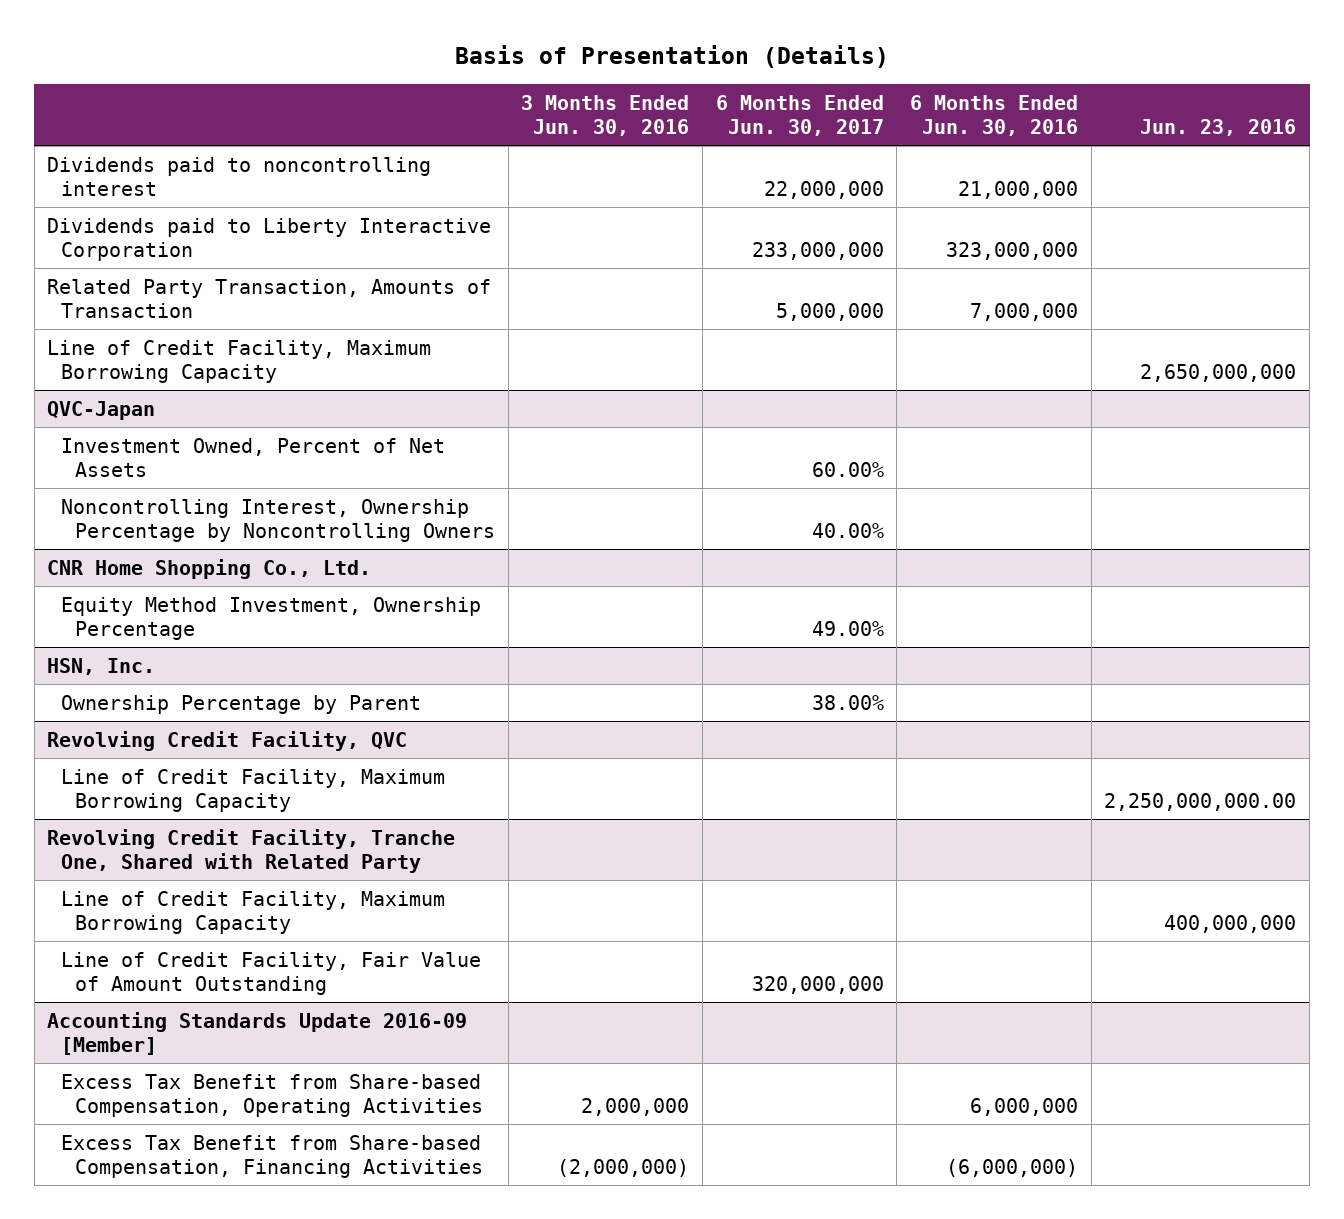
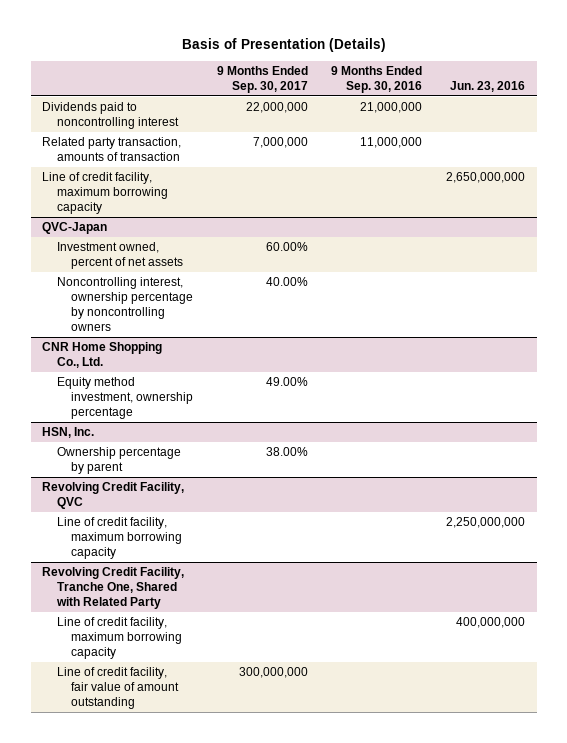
[521,94,690,136] 3 Months Ended Jun. 30, 2016 -> none
[715,94,884,136] 6 Months Ended Jun. 30, 2017 -> none
[910,94,1079,136] 6 Months Ended Jun. 30, 2016 -> none
none -> [216,66,308,94] 9 Months Ended Sep. 30, 2017
none -> [331,66,423,94] 9 Months Ended Sep. 30, 2016
[47,217,492,261] Dividends paid to Liberty Interactive Corporation -> none
[47,278,492,318] Related Party Transaction, Amounts of Transaction -> [42,137,182,162] Related party transaction, amounts of transaction
[47,339,432,383] Line of Credit Facility, Maximum Borrowing Capacity -> [42,172,168,215] Line of credit facility, maximum borrowing capacity
[61,437,446,477] Investment Owned, Percent of Net Assets -> [56,242,184,270] Investment owned, percent of net assets
[61,498,496,542] Noncontrolling Interest, Ownership Percentage by Noncontrolling Owners -> [56,277,194,332] Noncontrolling interest, ownership percentage by noncontrolling owners
[61,596,482,640] Equity Method Investment, Ownership Percentage -> [56,377,194,420] Equity method investment, ownership percentage
[61,694,422,714] Ownership Percentage by Parent -> [56,447,181,475] Ownership percentage by parent
[61,768,446,812] Line of Credit Facility, Maximum Borrowing Capacity -> [56,517,183,560] Line of credit facility, maximum borrowing capacity
[1104,792,1297,811] 2,250,000,000.00 -> [445,517,525,529] 2,250,000,000
[47,1011,468,1055] Accounting Standards Update 2016-09 [Member] -> none
[61,1073,484,1117] Excess Tax Benefit from Share-based Compensation, Operating Activities -> none
[61,1134,484,1178] Excess Tax Benefit from Share-based Compensation, Financing Activities -> none
[61,890,446,934] Line of Credit Facility, Maximum Borrowing Capacity -> [56,617,183,660] Line of credit facility, maximum borrowing capacity
[61,951,482,995] Line of Credit Facility, Fair Value of Amount Outstanding -> [56,667,180,710] Line of credit facility, fair value of amount outstanding

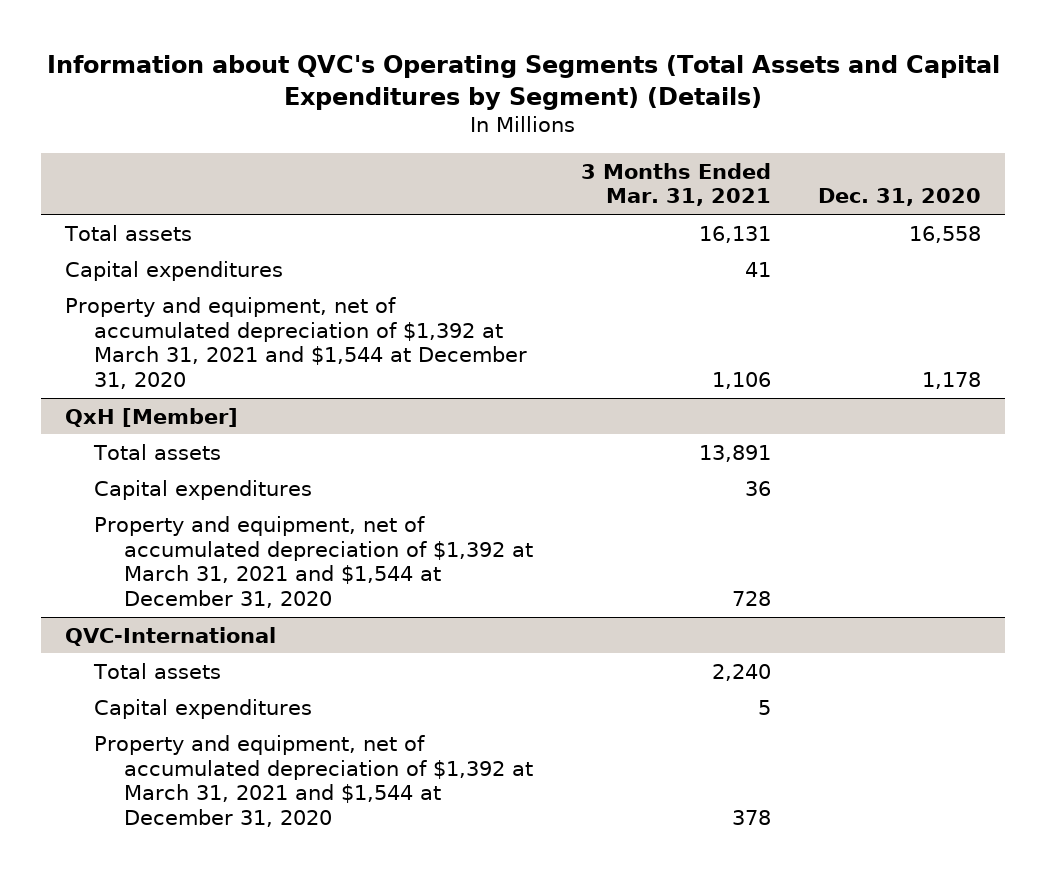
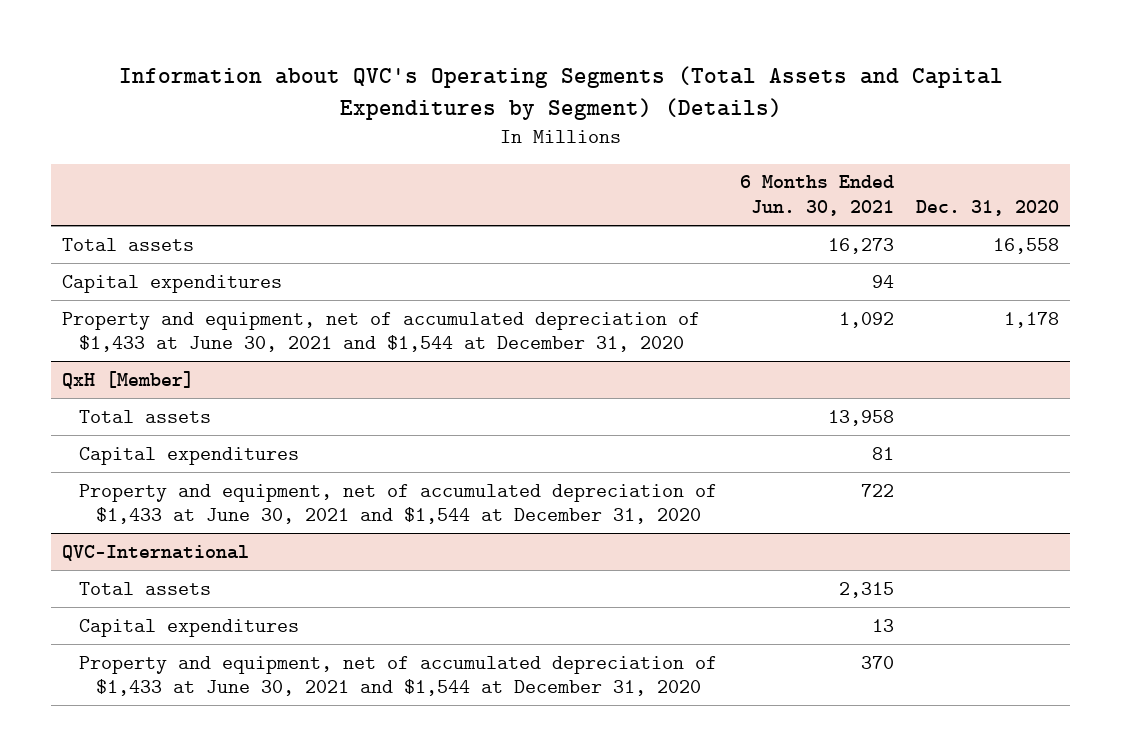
[580,162,771,207] 3 Months Ended Mar. 31, 2021 -> none
none -> [739,175,894,217] 6 Months Ended Jun. 30, 2021
[65,296,528,390] Property and equipment, net of accumulated depreciation of $1,392 at March 31, 2021 and $1,544 at December 31, 2020 -> [62,311,701,353] Property and equipment, net of accumulated depreciation of $1,433 at June 30, 2021 and $1,544 at December 31, 2020
[94,515,533,609] Property and equipment, net of accumulated depreciation of $1,392 at March 31, 2021 and $1,544 at December 31, 2020 -> [79,483,718,525] Property and equipment, net of accumulated depreciation of $1,433 at June 30, 2021 and $1,544 at December 31, 2020
[94,734,533,828] Property and equipment, net of accumulated depreciation of $1,392 at March 31, 2021 and $1,544 at December 31, 2020 -> [79,655,718,697] Property and equipment, net of accumulated depreciation of $1,433 at June 30, 2021 and $1,544 at December 31, 2020

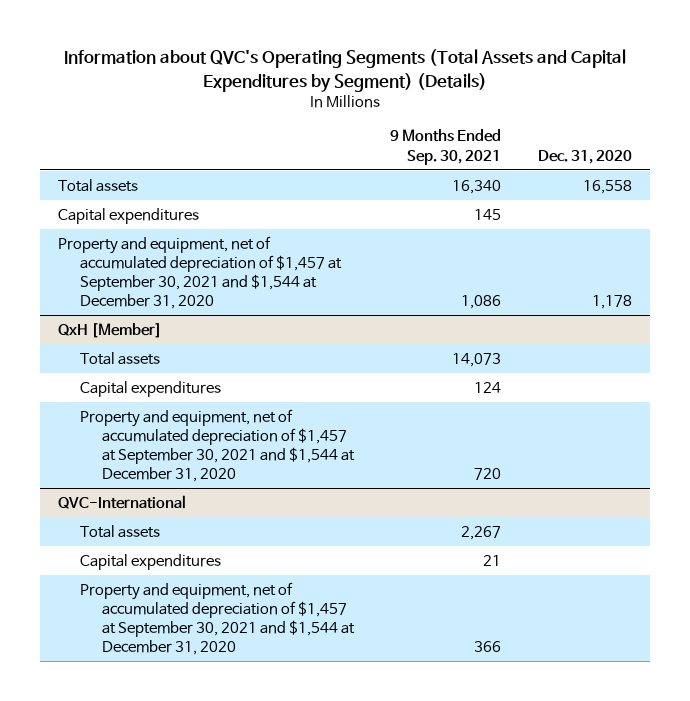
[739,175,894,217] 6 Months Ended Jun. 30, 2021 -> none
none -> [390,129,502,165] 9 Months Ended Sep. 30, 2021
[62,311,701,353] Property and equipment, net of accumulated depreciation of $1,433 at June 30, 2021 and $1,544 at December 31, 2020 -> [58,235,343,310] Property and equipment, net of accumulated depreciation of $1,457 at September 30, 2021 and $1,544 at December 31, 2020
[79,483,718,525] Property and equipment, net of accumulated depreciation of $1,433 at June 30, 2021 and $1,544 at December 31, 2020 -> [80,408,355,483] Property and equipment, net of accumulated depreciation of $1,457 at September 30, 2021 and $1,544 at December 31, 2020
[79,655,718,697] Property and equipment, net of accumulated depreciation of $1,433 at June 30, 2021 and $1,544 at December 31, 2020 -> [80,581,355,656] Property and equipment, net of accumulated depreciation of $1,457 at September 30, 2021 and $1,544 at December 31, 2020

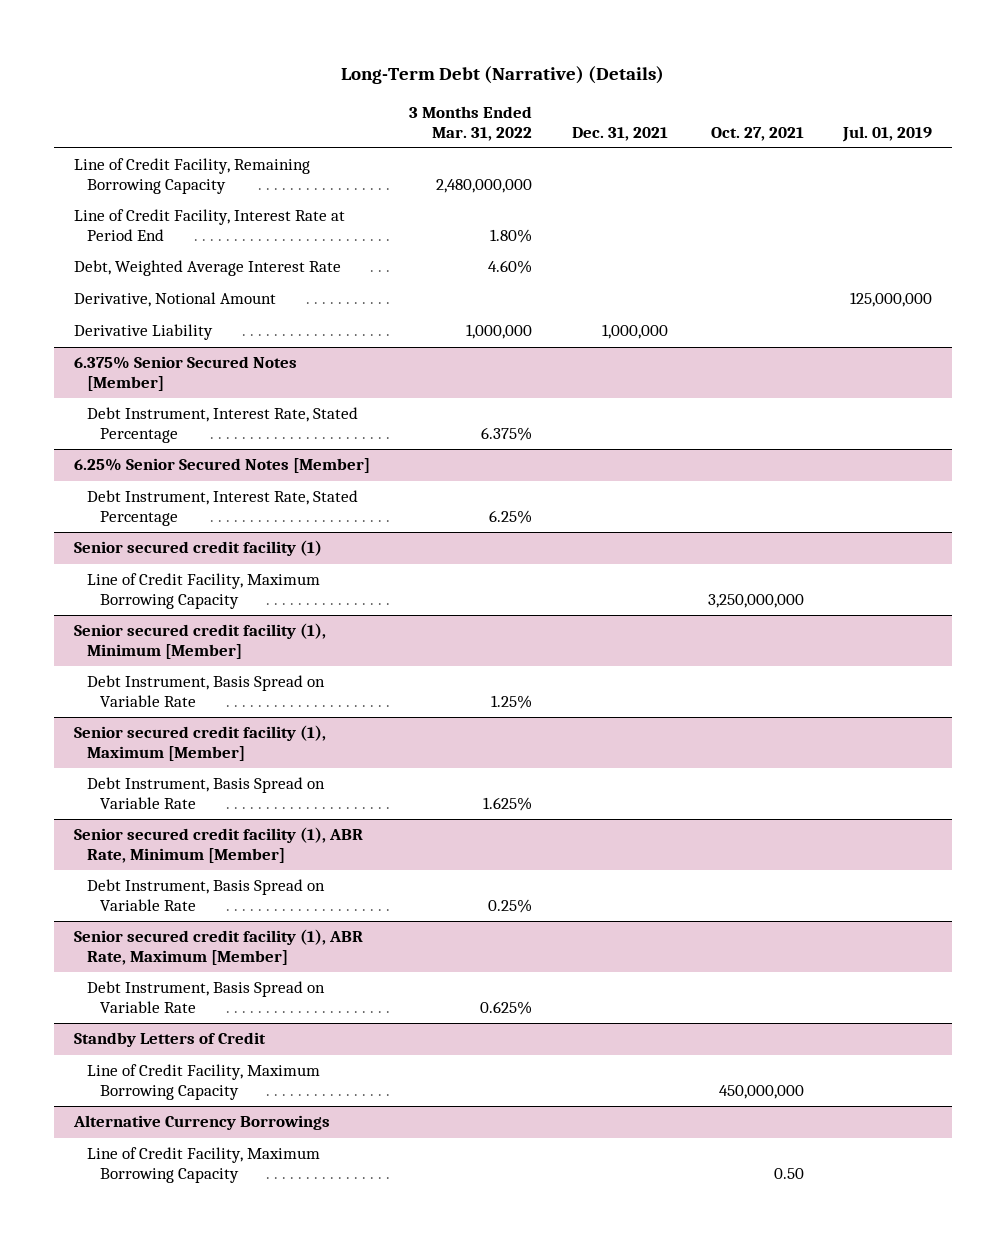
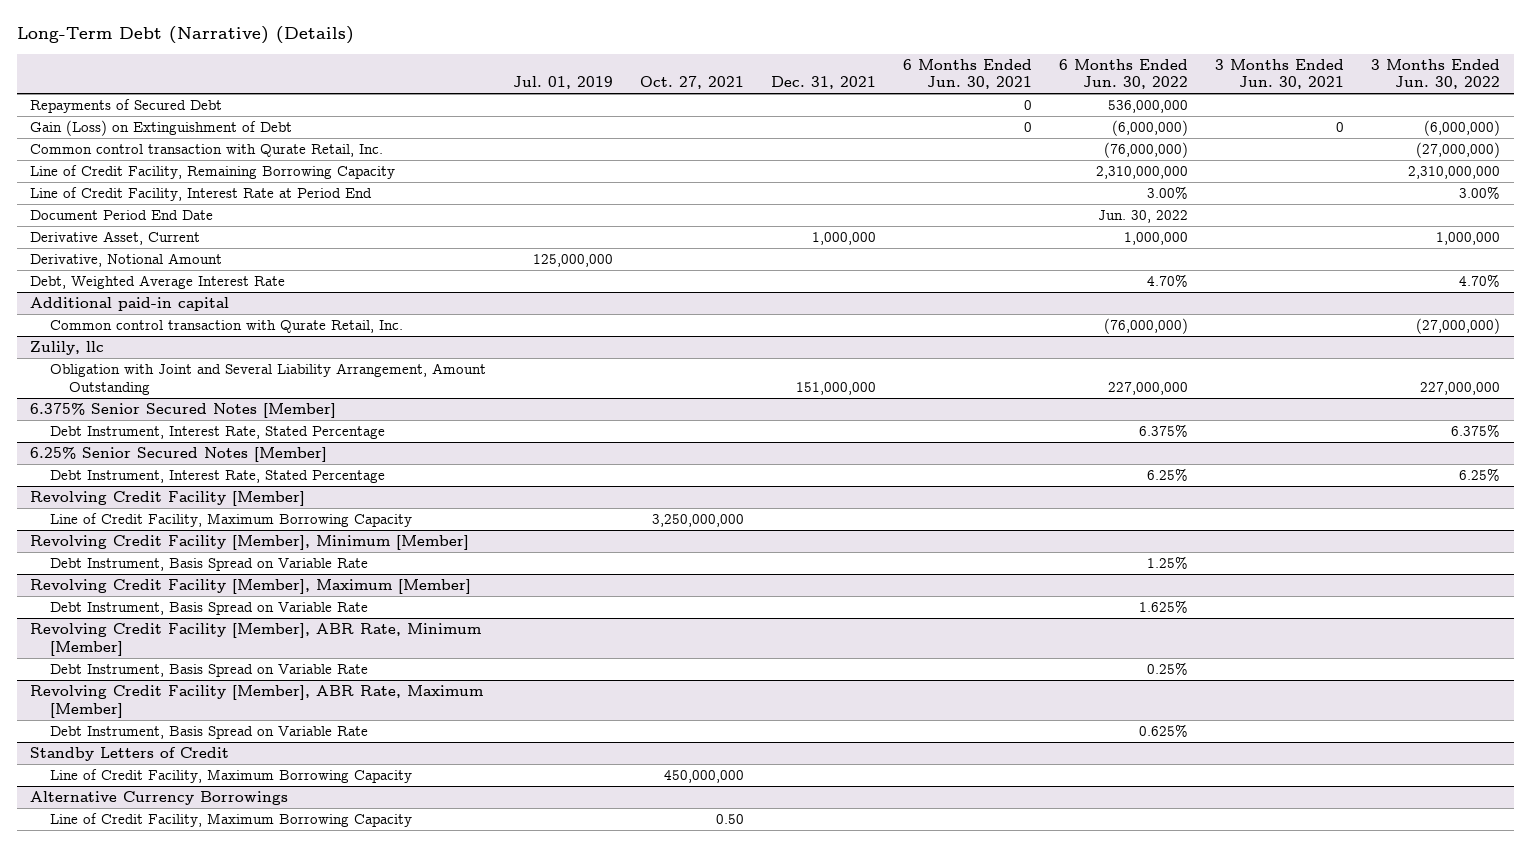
[409,106,533,141] 3 Months Ended Mar. 31, 2022 -> none
none -> [903,58,1033,90] 6 Months Ended Jun. 30, 2021
none -> [1059,58,1189,90] 6 Months Ended Jun. 30, 2022
none -> [1215,58,1345,90] 3 Months Ended Jun. 30, 2021
none -> [1371,58,1501,90] 3 Months Ended Jun. 30, 2022
none -> [30,99,223,114] Repayments of Secured Debt
none -> [30,120,293,137] Gain (Loss) on Extinguishment of Debt
none -> [30,144,384,158] Common control transaction with Qurate Retail, Inc.
none -> [30,210,214,221] Document Period End Date
none -> [30,231,201,246] Derivative Asset, Current
[73,324,213,341] Derivative Liability -> none
[73,260,341,277] Debt, Weighted Average Interest Rate -> [30,275,286,290] Debt, Weighted Average Interest Rate
none -> [30,297,230,312] Additional paid-in capital
none -> [49,320,403,334] Common control transaction with Qurate Retail, Inc.
none -> [30,341,105,356] Zulily, llc
none -> [49,363,486,395] Obligation with Joint and Several Liability Arrangement, Amount Outstanding
[73,540,322,557] Senior secured credit facility (1) -> [30,491,306,507] Revolving Credit Facility [Member]
[73,623,326,659] Senior secured credit facility (1), Minimum [Member] -> none
[87,675,326,707] Debt Instrument, Basis Spread on Variable Rate -> none
[73,725,326,761] Senior secured credit facility (1), Maximum [Member] -> none
[87,777,326,809] Debt Instrument, Basis Spread on Variable Rate -> none
none -> [30,535,470,551] Revolving Credit Facility [Member], Minimum [Member]
none -> [49,558,368,572] Debt Instrument, Basis Spread on Variable Rate
none -> [30,579,472,595] Revolving Credit Facility [Member], Maximum [Member]
none -> [49,602,368,616] Debt Instrument, Basis Spread on Variable Rate
[73,827,363,863] Senior secured credit facility (1), ABR Rate, Minimum [Member] -> [30,623,482,656] Revolving Credit Facility [Member], ABR Rate, Minimum [Member]
[73,929,363,965] Senior secured credit facility (1), ABR Rate, Maximum [Member] -> [30,685,484,718] Revolving Credit Facility [Member], ABR Rate, Maximum [Member]

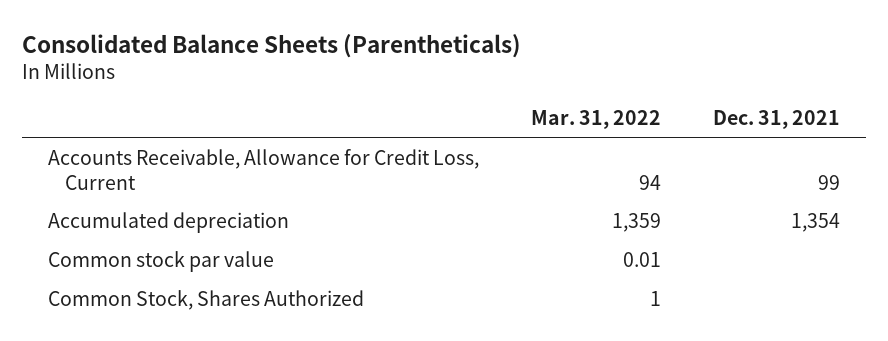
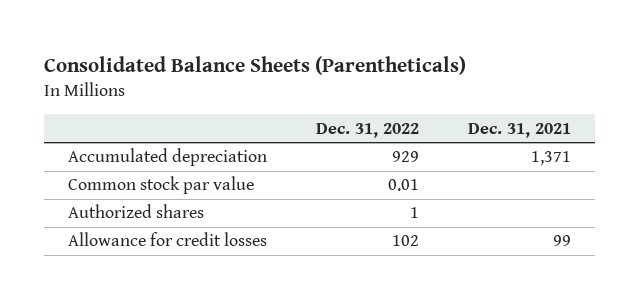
[531,110,662,130] Mar. 31, 2022 -> none
none -> [315,122,419,138] Dec. 31, 2022
[48,149,480,190] Accounts Receivable, Allowance for Credit Loss, Current -> none
[791,213,841,233] 1,354 -> [530,151,571,166] 1,371
[48,290,365,311] Common Stock, Shares Authorized -> [68,204,205,219] Authorized shares
none -> [68,232,268,247] Allowance for credit losses

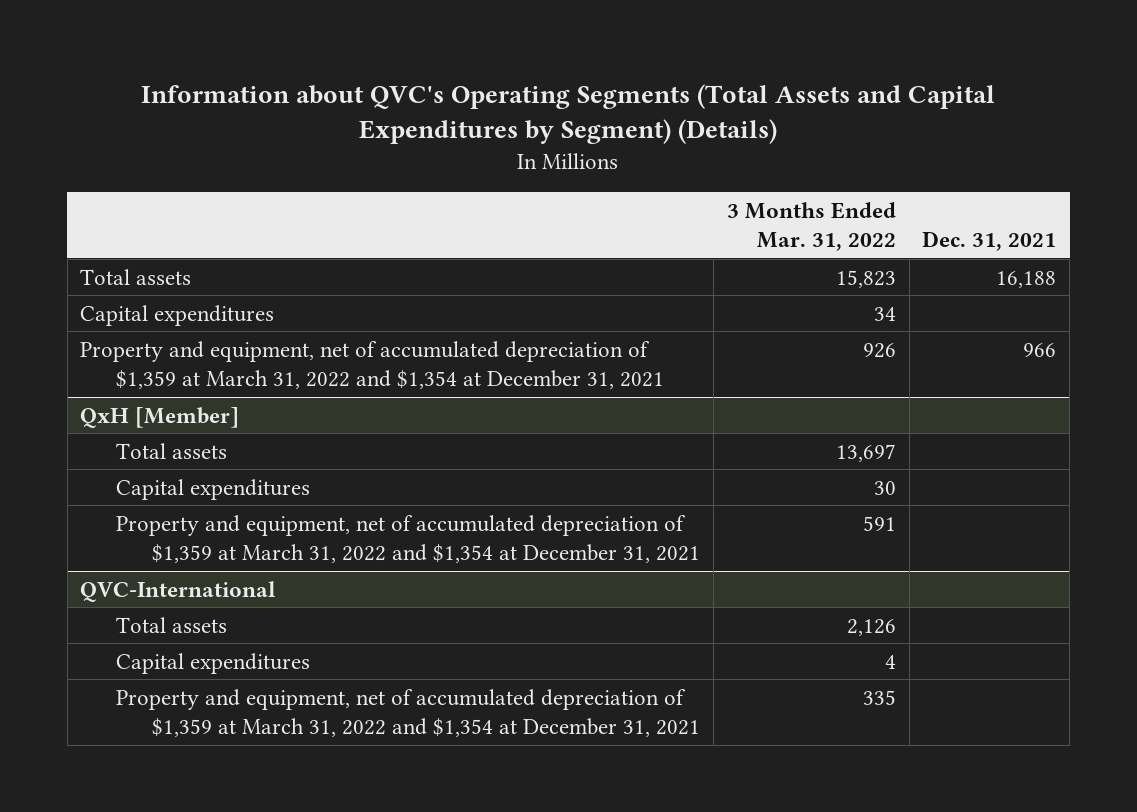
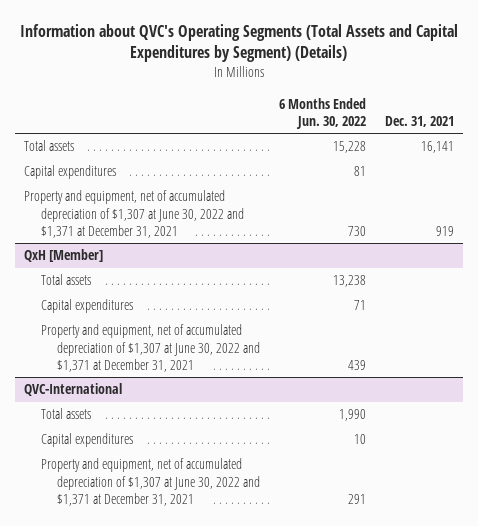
[726,201,896,252] 3 Months Ended Mar. 31, 2022 -> none
none -> [279,97,367,129] 6 Months Ended Jun. 30, 2022
[996,270,1057,288] 16,188 -> [420,141,454,154] 16,141
[80,340,665,390] Property and equipment, net of accumulated depreciation of $1,359 at March 31, 2022 and $1,354 at December 31, 2021 -> [24,190,244,238] Property and equipment, net of accumulated depreciation of $1,307 at June 30, 2022 and $1,371 at December 31, 2021
[1023,342,1057,357] 966 -> [435,225,454,236] 919
[116,514,700,564] Property and equipment, net of accumulated depreciation of $1,359 at March 31, 2022 and $1,354 at December 31, 2021 -> [40,324,261,372] Property and equipment, net of accumulated depreciation of $1,307 at June 30, 2022 and $1,371 at December 31, 2021
[116,688,700,738] Property and equipment, net of accumulated depreciation of $1,359 at March 31, 2022 and $1,354 at December 31, 2021 -> [40,458,261,506] Property and equipment, net of accumulated depreciation of $1,307 at June 30, 2022 and $1,371 at December 31, 2021

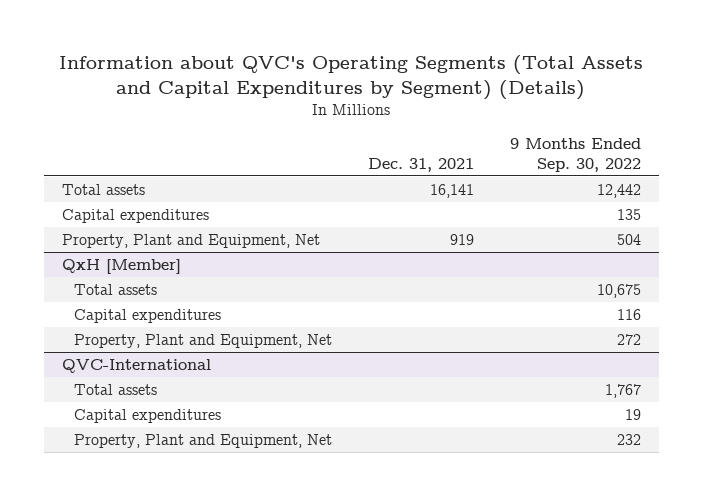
[279,97,367,129] 6 Months Ended Jun. 30, 2022 -> none
none -> [510,138,642,173] 9 Months Ended Sep. 30, 2022
[24,190,244,238] Property and equipment, net of accumulated depreciation of $1,307 at June 30, 2022 and $1,371 at December 31, 2021 -> [61,233,320,248] Property, Plant and Equipment, Net
[40,324,261,372] Property and equipment, net of accumulated depreciation of $1,307 at June 30, 2022 and $1,371 at December 31, 2021 -> [74,333,333,348] Property, Plant and Equipment, Net
[40,458,261,506] Property and equipment, net of accumulated depreciation of $1,307 at June 30, 2022 and $1,371 at December 31, 2021 -> [74,433,333,448] Property, Plant and Equipment, Net

